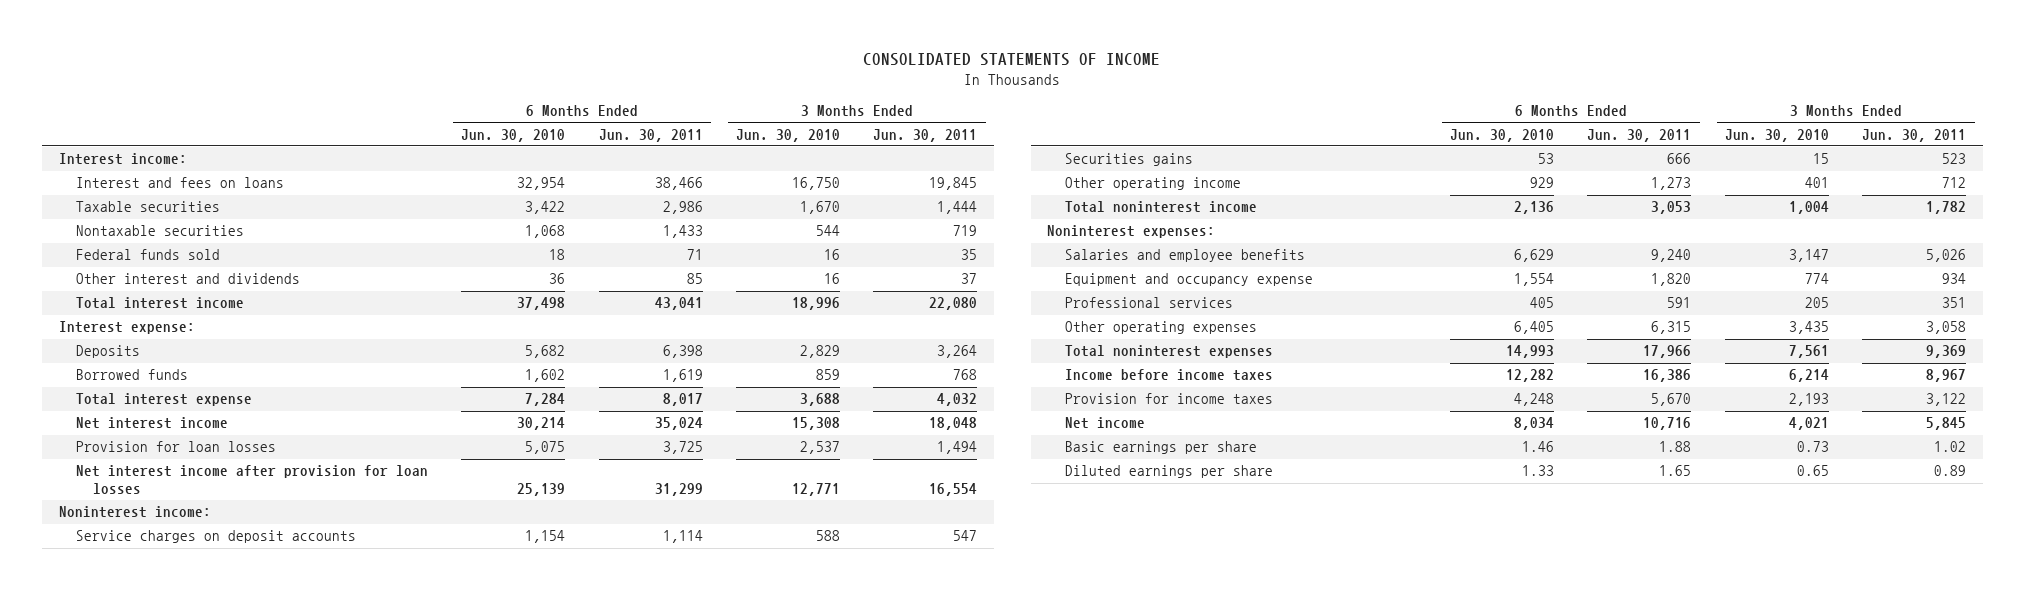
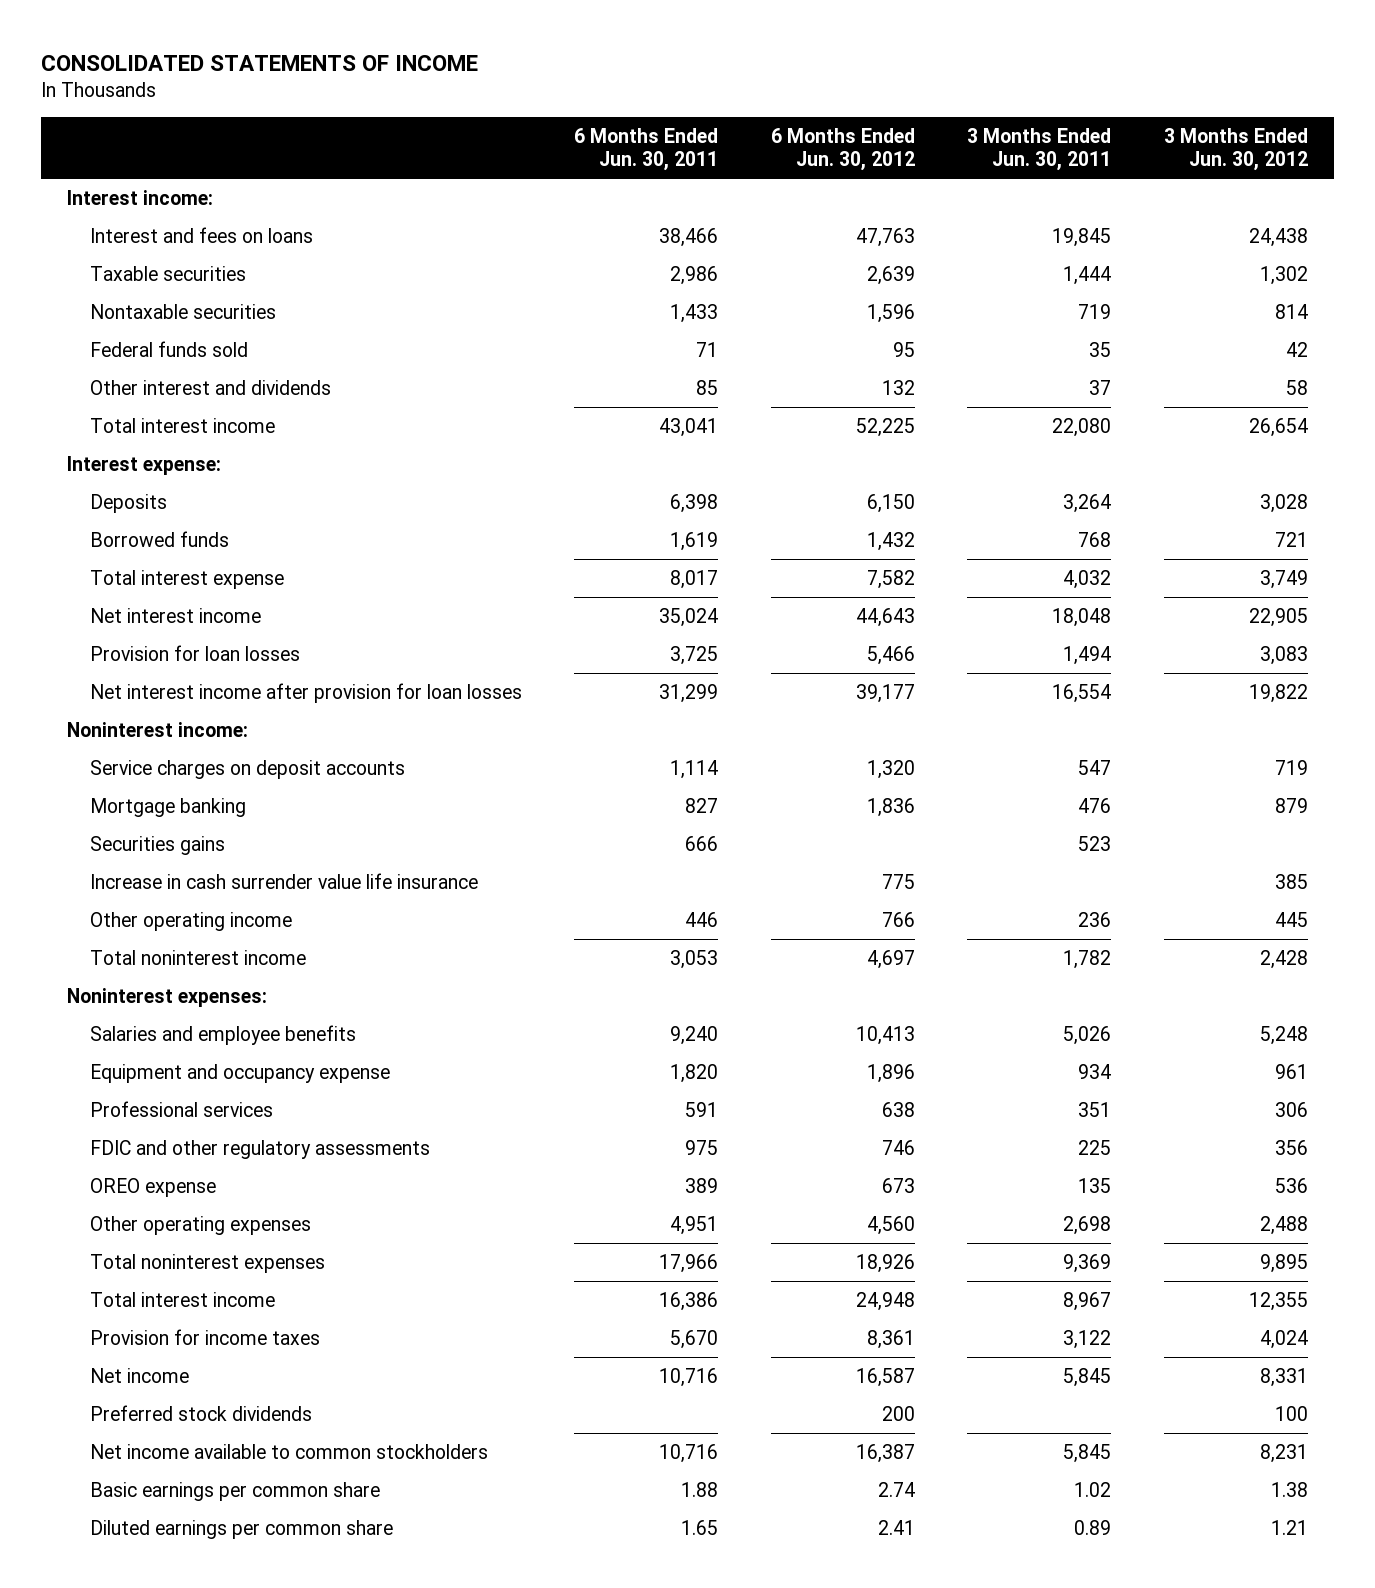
[461,128,566,142] Jun. 30, 2010 -> none
[736,128,841,142] Jun. 30, 2010 -> none
none -> [770,127,915,172] 6 Months Ended Jun. 30, 2012
none -> [1164,127,1309,172] 3 Months Ended Jun. 30, 2012
none -> [89,797,246,817] Mortgage banking
none -> [89,872,478,889] Increase in cash surrender value life insurance
[1651,177,1692,191] 1,273 -> [685,911,719,927] 446
[1942,177,1967,189] 712 -> [1078,911,1112,927] 236
none -> [89,1139,430,1159] FDIC and other regulatory assessments
none -> [89,1177,216,1197] OREO expense
[1651,321,1692,335] 6,315 -> [670,1215,719,1235] 4,951
[1926,321,1967,335] 3,058 -> [1063,1215,1112,1235] 2,698
[1064,369,1273,382] Income before income taxes -> [89,1291,275,1307] Total interest income
none -> [89,1404,312,1421] Preferred stock dividends
none -> [89,1443,488,1459] Net income available to common stockholders
[1064,441,1257,455] Basic earnings per share -> [89,1481,380,1501] Basic earnings per common share
[1064,465,1273,479] Diluted earnings per share -> [89,1519,393,1539] Diluted earnings per common share

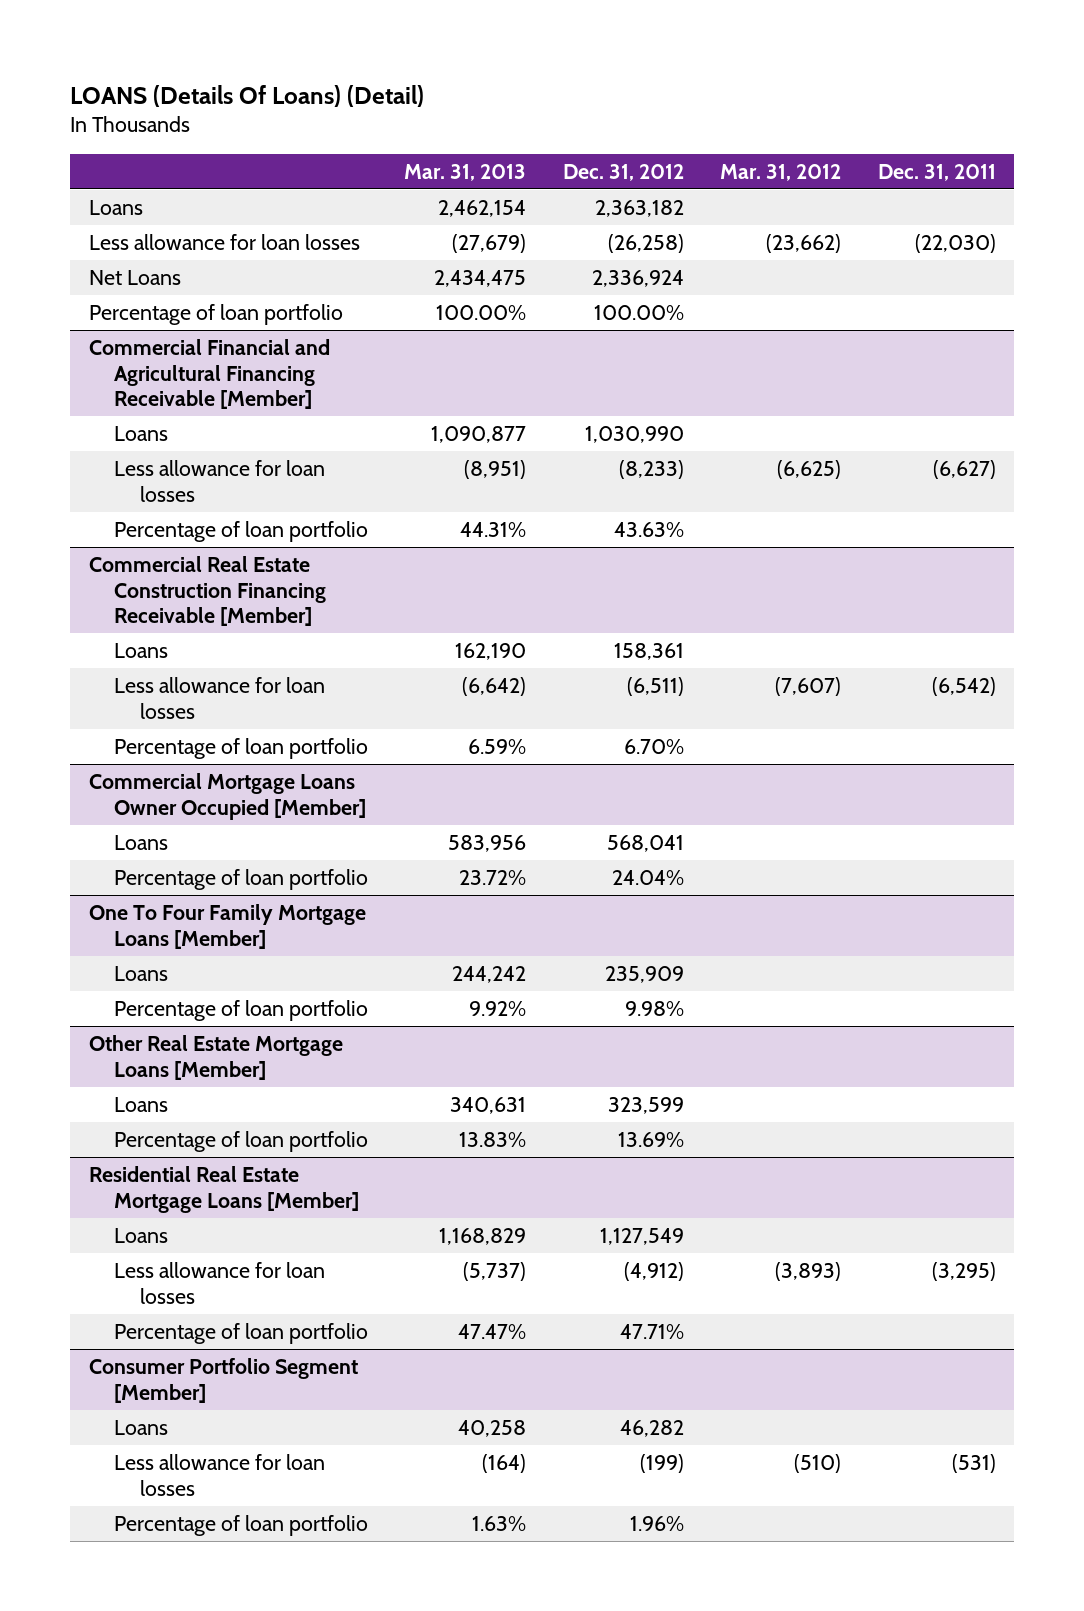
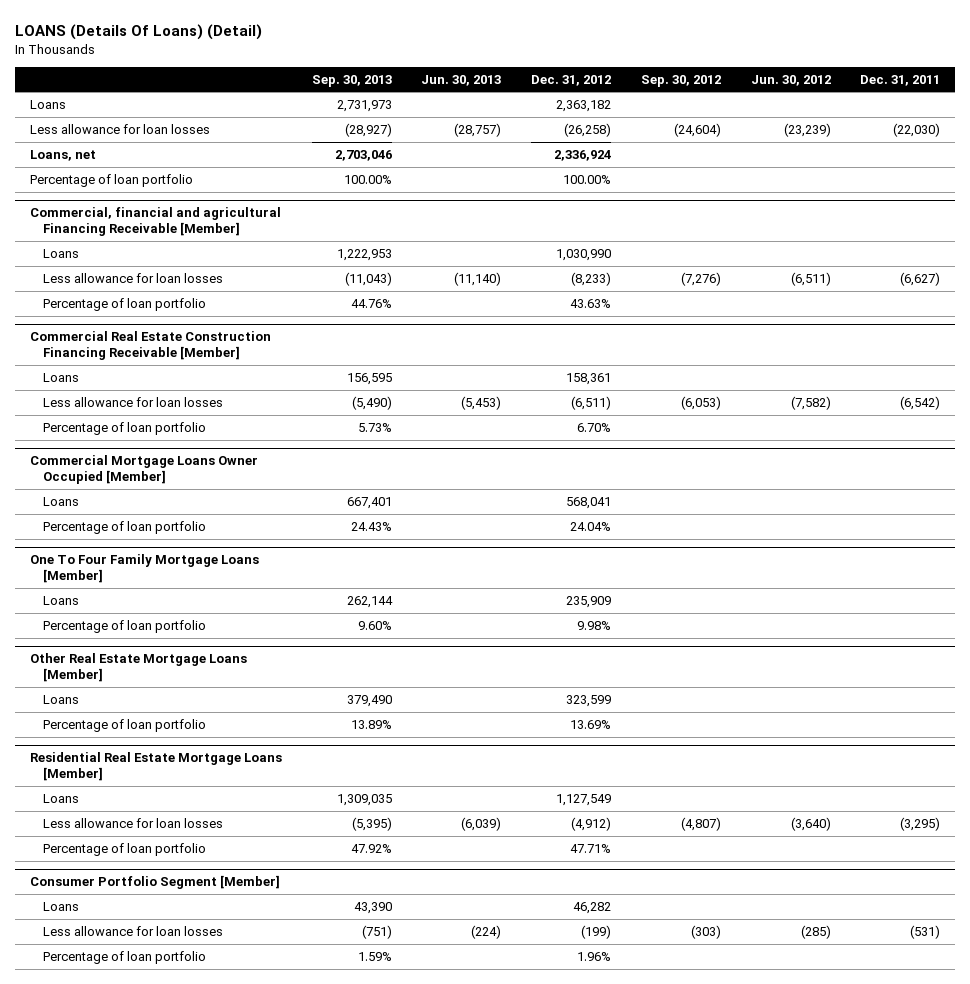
[404,163,527,181] Mar. 31, 2013 -> none
[720,163,842,181] Mar. 31, 2012 -> none
none -> [311,74,392,87] Sep. 30, 2013
none -> [421,74,502,86] Jun. 30, 2013
none -> [640,74,721,87] Sep. 30, 2012
none -> [750,74,831,86] Jun. 30, 2012
[88,270,181,286] Net Loans -> [30,149,97,161] Loans, net
[88,339,330,410] Commercial Financial and Agricultural Financing Receivable [Member] -> [30,207,282,237] Commercial, financial and agricultural Financing Receivable [Member]

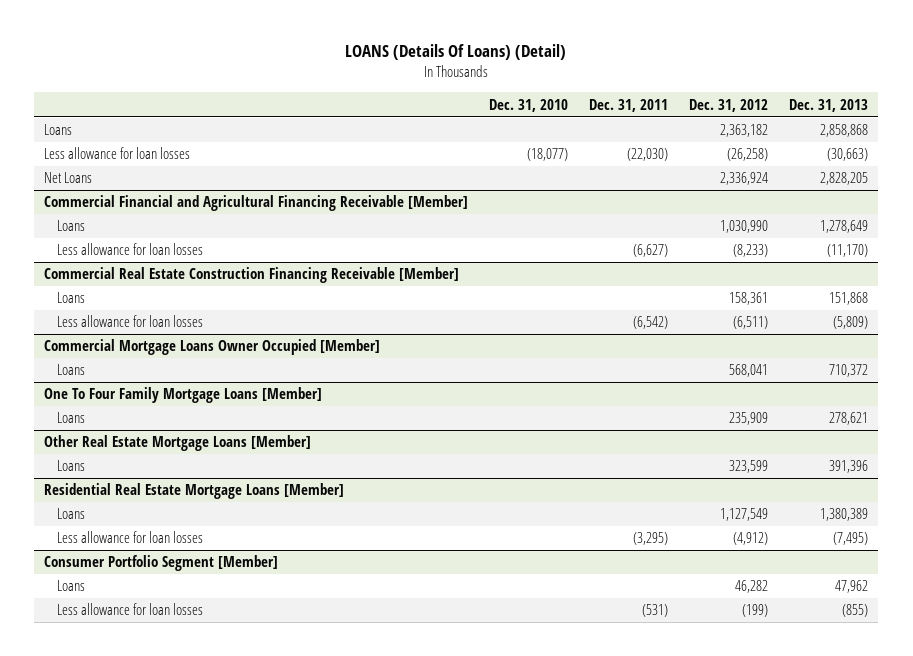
[311,74,392,87] Sep. 30, 2013 -> none
[421,74,502,86] Jun. 30, 2013 -> none
[640,74,721,87] Sep. 30, 2012 -> none
[750,74,831,86] Jun. 30, 2012 -> none
none -> [489,98,569,112] Dec. 31, 2010
none -> [789,98,869,112] Dec. 31, 2013
[30,173,194,187] Percentage of loan portfolio -> none
[30,149,97,161] Loans, net -> [44,172,93,184] Net Loans
[30,207,282,237] Commercial, financial and agricultural Financing Receivable [Member] -> [44,195,469,212] Commercial Financial and Agricultural Financing Receivable [Member]
[43,297,207,311] Percentage of loan portfolio -> none
[43,421,207,435] Percentage of loan portfolio -> none
[43,520,207,534] Percentage of loan portfolio -> none
[43,619,207,633] Percentage of loan portfolio -> none
[43,718,207,732] Percentage of loan portfolio -> none
[43,842,207,856] Percentage of loan portfolio -> none
[43,950,207,964] Percentage of loan portfolio -> none

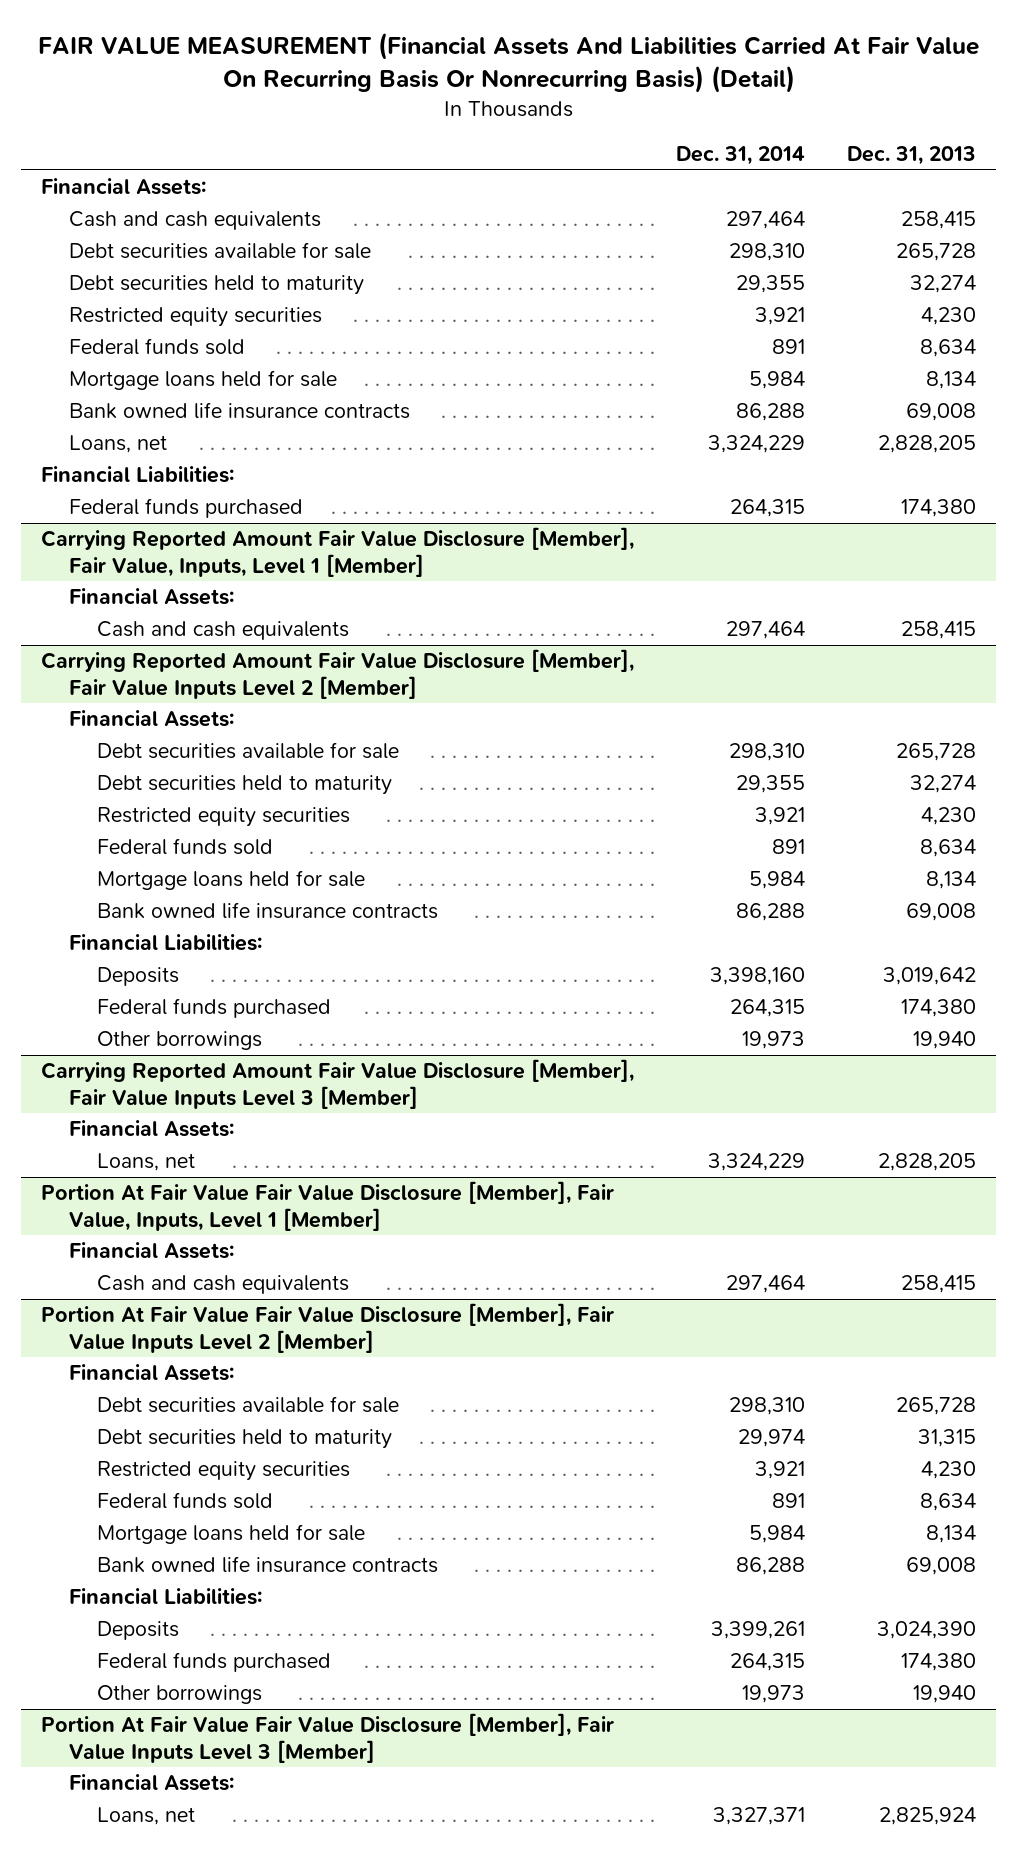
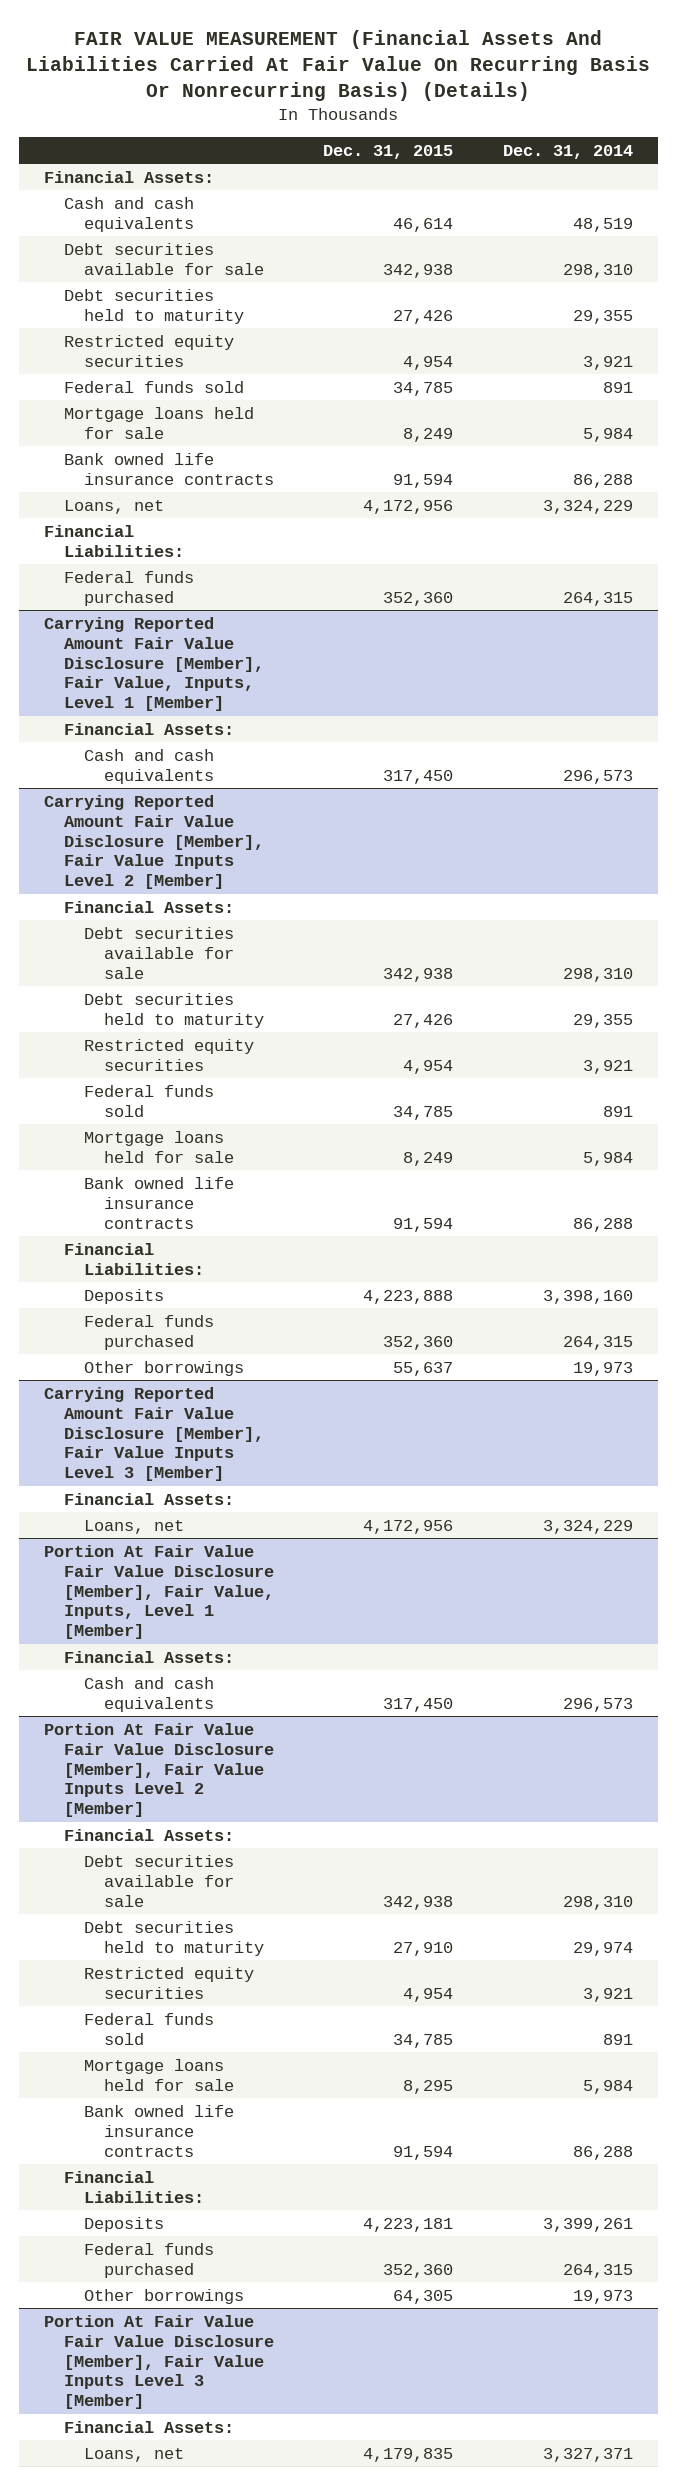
[37,32,979,94] FAIR VALUE MEASUREMENT (Financial Assets And Liabilities Carried At Fair Value On Recurring Basis Or Nonrecurring Basis) (Detail) -> [26,30,651,102] FAIR VALUE MEASUREMENT (Financial Assets And Liabilities Carried At Fair Value On Recurring Basis Or Nonrecurring Basis) (Details)
[846,146,976,166] Dec. 31, 2013 -> none
none -> [323,144,454,159] Dec. 31, 2015
[726,211,806,230] 297,464 -> [573,217,634,232] 48,519
[726,621,806,640] 297,464 -> [563,769,634,784] 296,573
[726,1275,806,1294] 297,464 -> [563,1697,634,1712] 296,573

